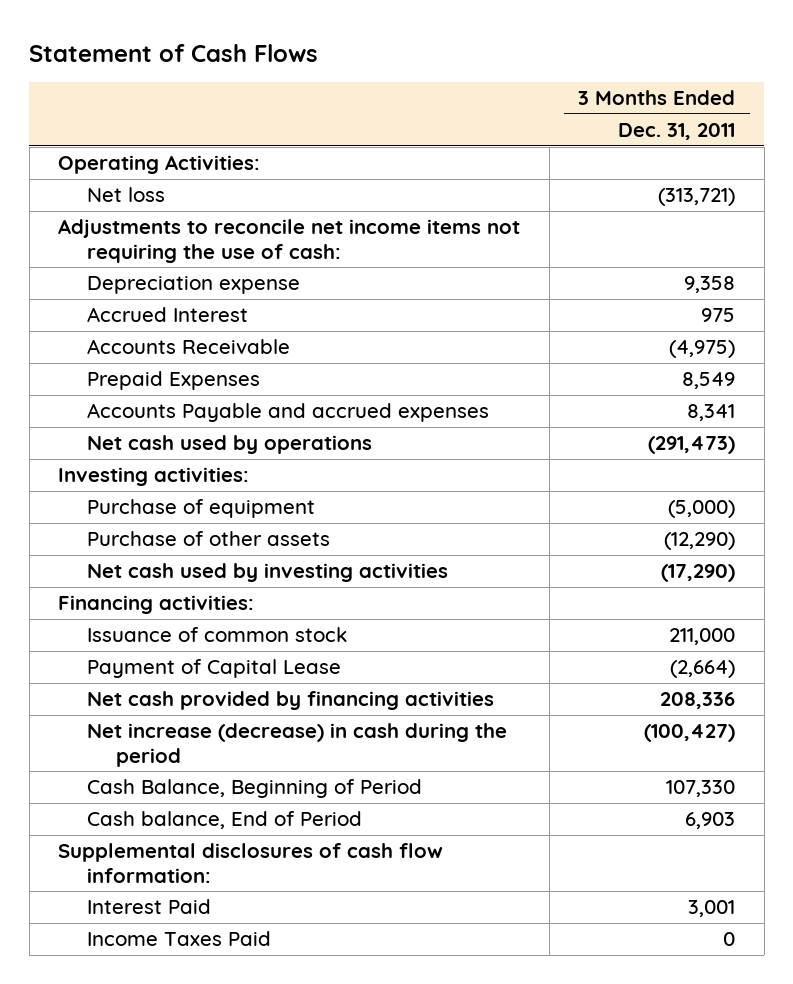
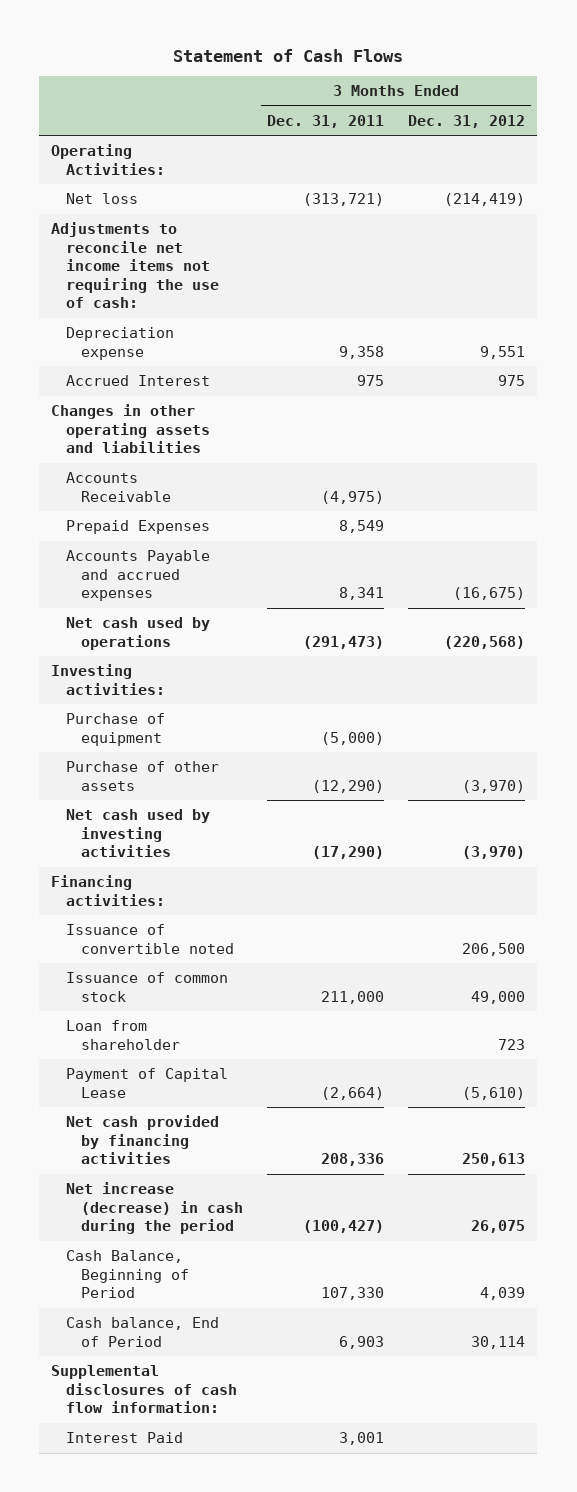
none -> [408,114,526,128] Dec. 31, 2012
none -> [51,404,211,454] Changes in other operating assets and liabilities
none -> [66,924,235,954] Issuance of convertible noted
none -> [66,1020,181,1050] Loan from shareholder
[87,931,272,947] Income Taxes Paid -> none

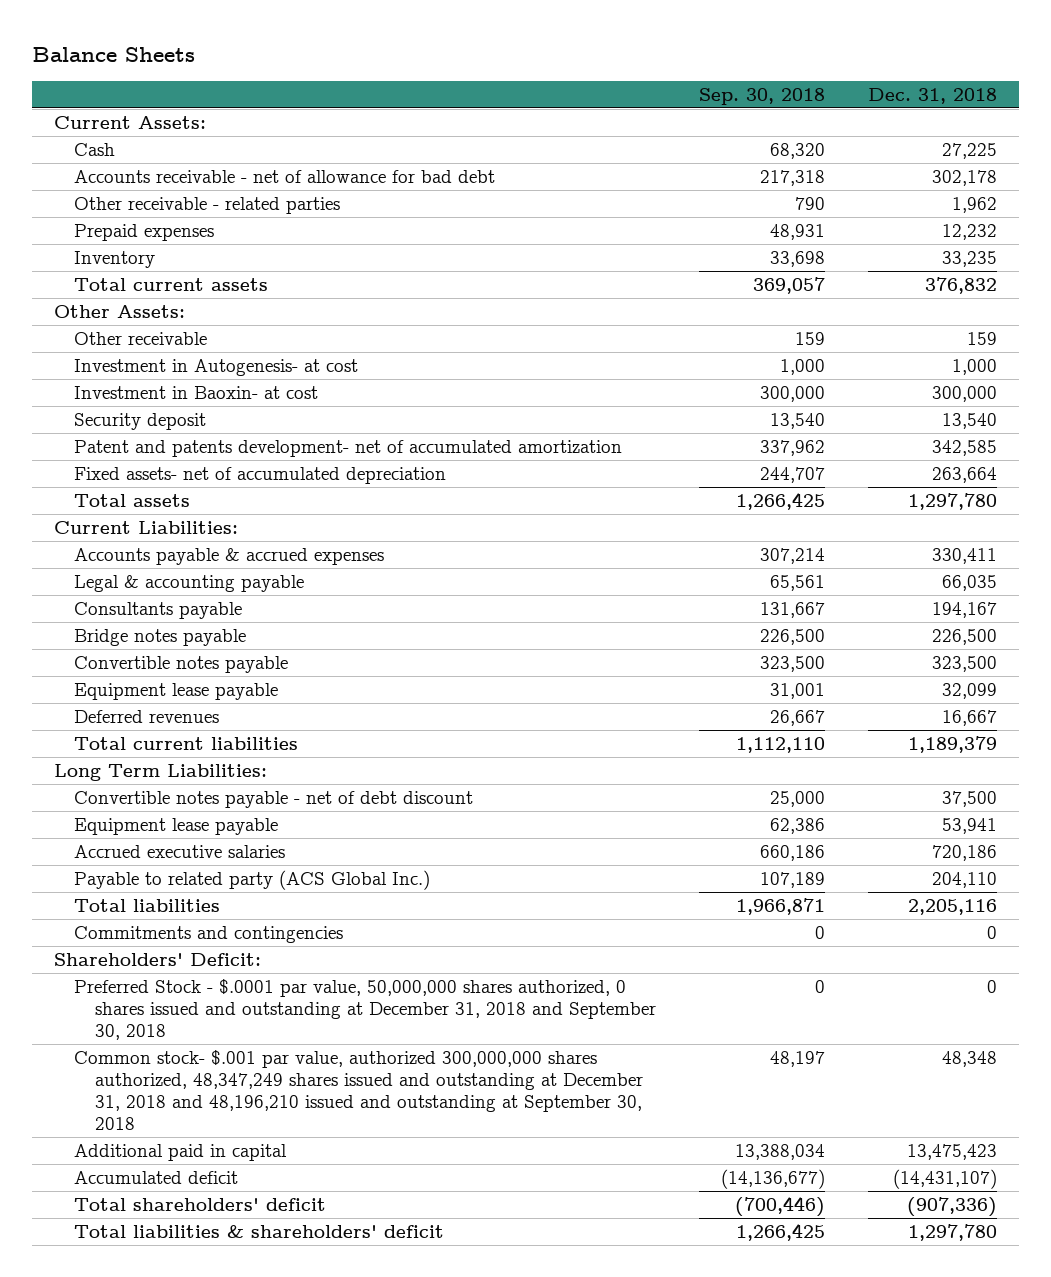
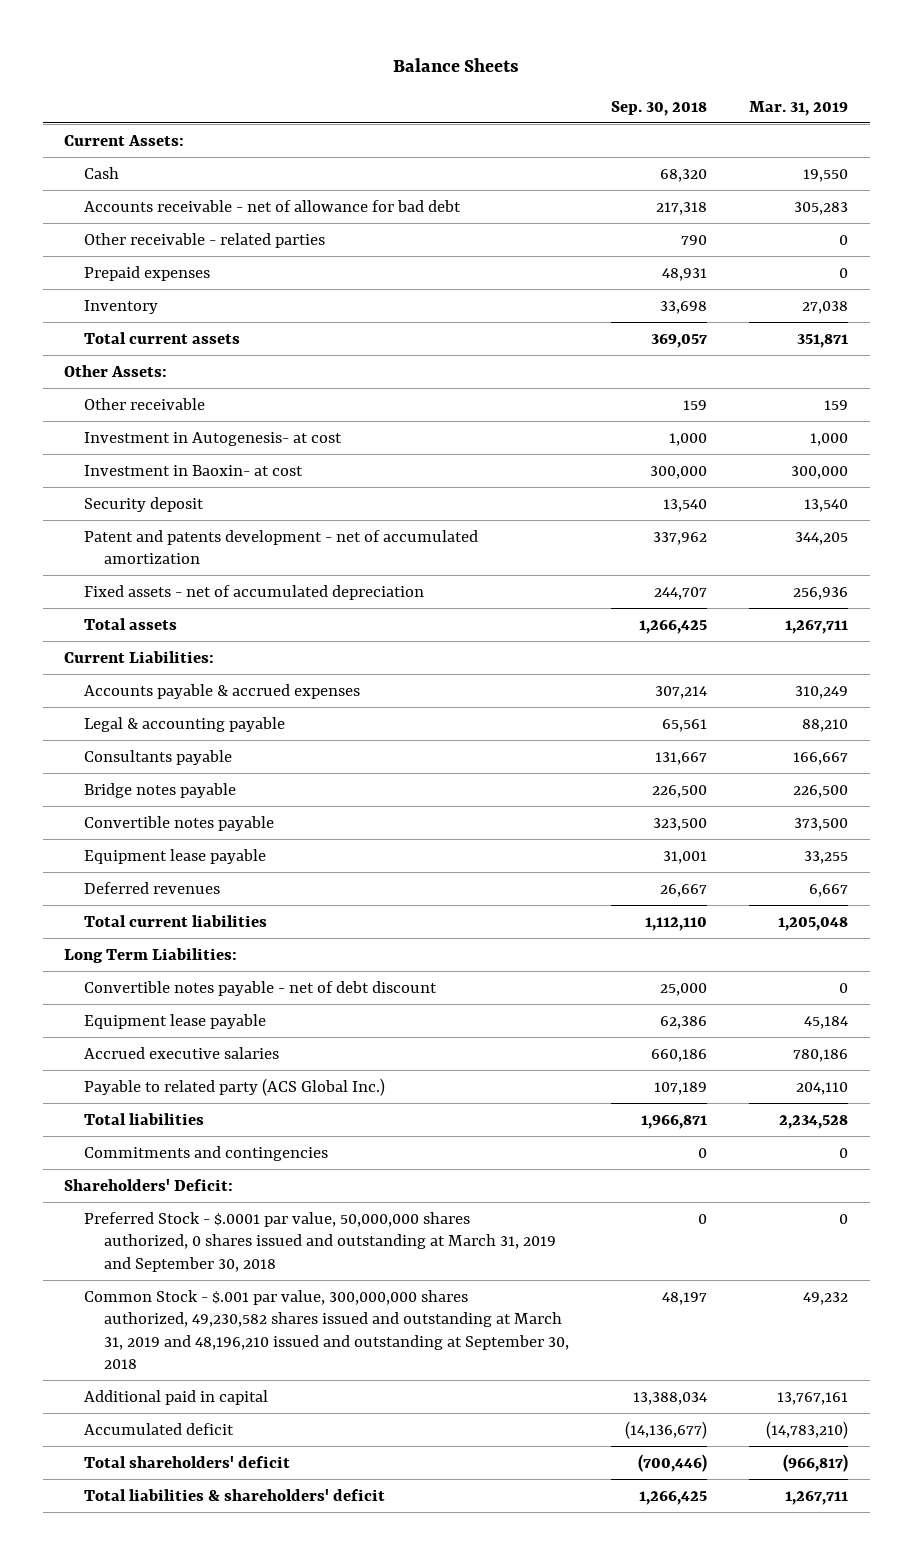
[868,87,998,104] Dec. 31, 2018 -> none
none -> [749,100,849,116] Mar. 31, 2019
[74,440,623,458] Patent and patents development- net of accumulated amortization -> [83,529,478,565] Patent and patents development - net of accumulated amortization
[74,467,447,485] Fixed assets- net of accumulated depreciation -> [83,584,424,600] Fixed assets - net of accumulated depreciation
[74,979,656,1041] Preferred Stock - $.0001 par value, 50,000,000 shares authorized, 0 shares issued and outstanding at December 31, 2018 and September 30, 2018 -> [83,1211,556,1272] Preferred Stock - $.0001 par value, 50,000,000 shares authorized, 0 shares issued and outstanding at March 31, 2019 and September 30, 2018
[74,1050,643,1131] Common stock- $.001 par value, authorized 300,000,000 shares authorized, 48,347,249 shares issued and outstanding at December 31, 2018 and 48,196,210 issued and outstanding at September 30, 2018 -> [83,1289,569,1370] Common Stock - $.001 par value, 300,000,000 shares authorized, 49,230,582 shares issued and outstanding at March 31, 2019 and 48,196,210 issued and outstanding at September 30, 2018

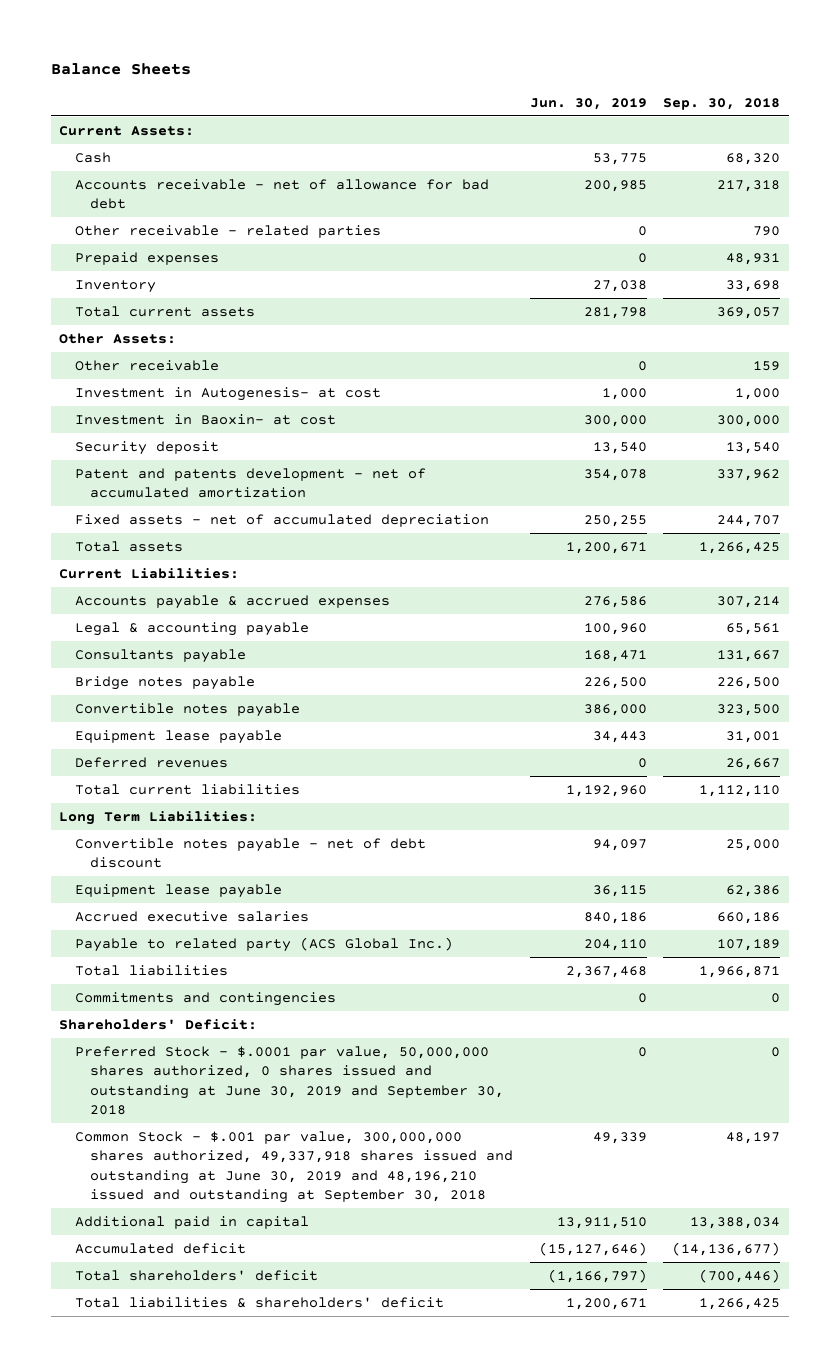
[749,100,849,116] Mar. 31, 2019 -> none
none -> [529,97,647,110] Jun. 30, 2019
[83,1211,556,1272] Preferred Stock - $.0001 par value, 50,000,000 shares authorized, 0 shares issued and outstanding at March 31, 2019 and September 30, 2018 -> [74,1045,505,1115] Preferred Stock - $.0001 par value, 50,000,000 shares authorized, 0 shares issued and outstanding at June 30, 2019 and September 30, 2018
[83,1289,569,1370] Common Stock - $.001 par value, 300,000,000 shares authorized, 49,230,582 shares issued and outstanding at March 31, 2019 and 48,196,210 issued and outstanding at September 30, 2018 -> [74,1130,514,1203] Common Stock - $.001 par value, 300,000,000 shares authorized, 49,337,918 shares issued and outstanding at June 30, 2019 and 48,196,210 issued and outstanding at September 30, 2018

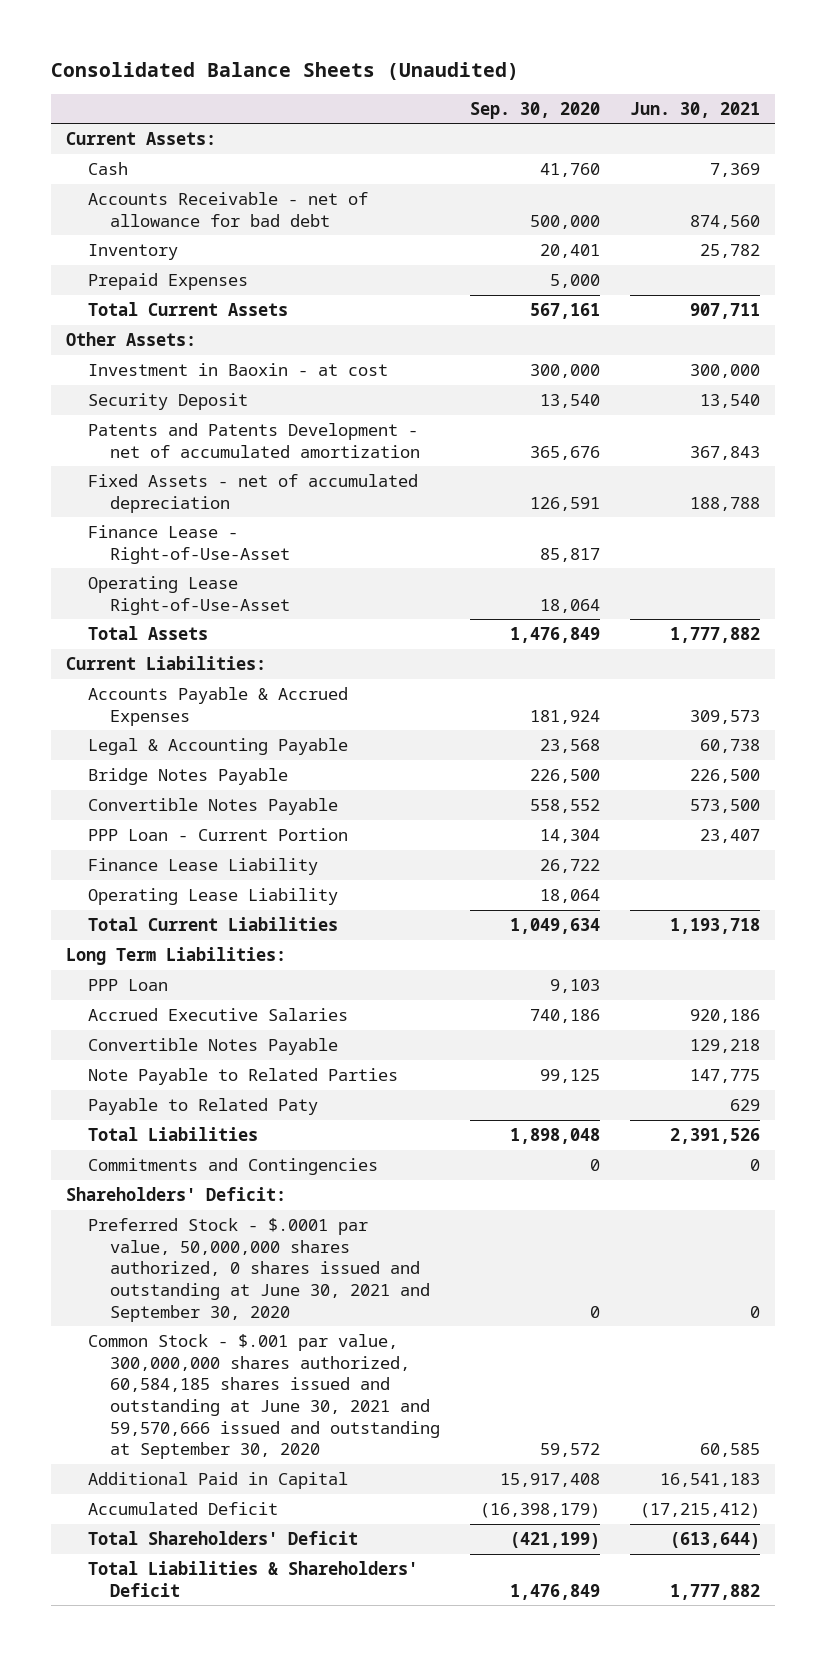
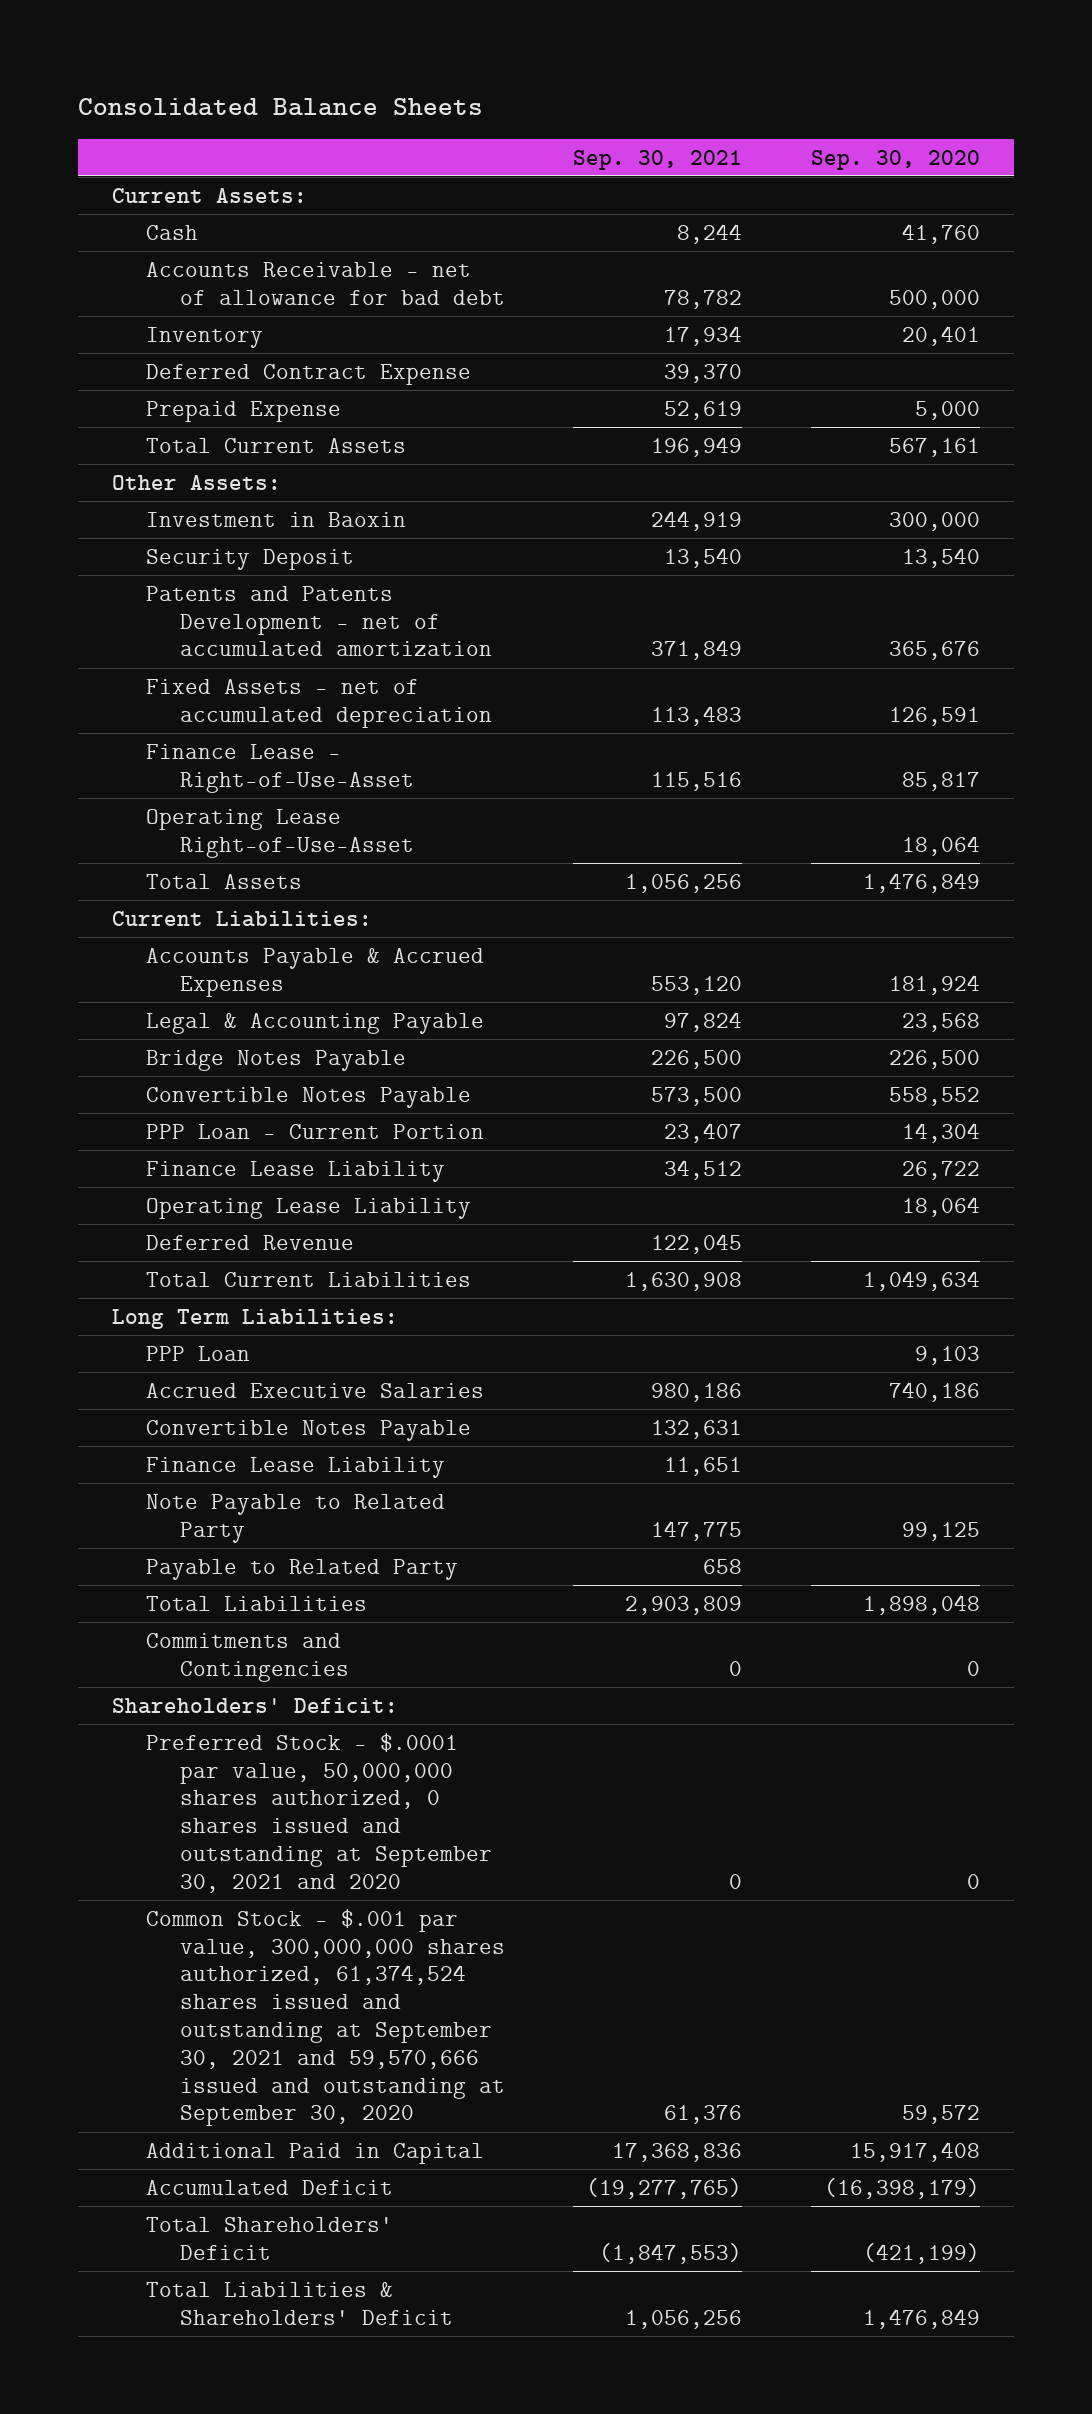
[50,62,519,81] Consolidated Balance Sheets (Unaudited) -> [77,97,483,116] Consolidated Balance Sheets
[630,101,761,118] Jun. 30, 2021 -> none
none -> [573,149,743,170] Sep. 30, 2021
none -> [145,363,471,385] Deferred Contract Expense
[88,272,249,290] Prepaid Expenses -> [145,400,341,422] Prepaid Expense
[88,362,389,376] Investment in Baoxin - at cost -> [145,511,406,527] Investment in Baoxin
none -> [145,1234,354,1250] Deferred Revenue
none -> [145,1456,445,1478] Finance Lease Liability
[88,1067,399,1085] Note Payable to Related Parties -> [145,1493,445,1543] Note Payable to Related Party
[88,1097,319,1115] Payable to Related Paty -> [145,1558,458,1580] Payable to Related Party
[88,1217,431,1322] Preferred Stock - $.0001 par value, 50,000,000 shares authorized, 0 shares issued and outstanding at June 30, 2021 and September 30, 2020 -> [145,1732,492,1893] Preferred Stock - $.0001 par value, 50,000,000 shares authorized, 0 shares issued and outstanding at September 30, 2021 and 2020
[88,1333,441,1460] Common Stock - $.001 par value, 300,000,000 shares authorized, 60,584,185 shares issued and outstanding at June 30, 2021 and 59,570,666 issued and outstanding at September 30, 2020 -> [145,1908,505,2127] Common Stock - $.001 par value, 300,000,000 shares authorized, 61,374,524 shares issued and outstanding at September 30, 2021 and 59,570,666 issued and outstanding at September 30, 2020

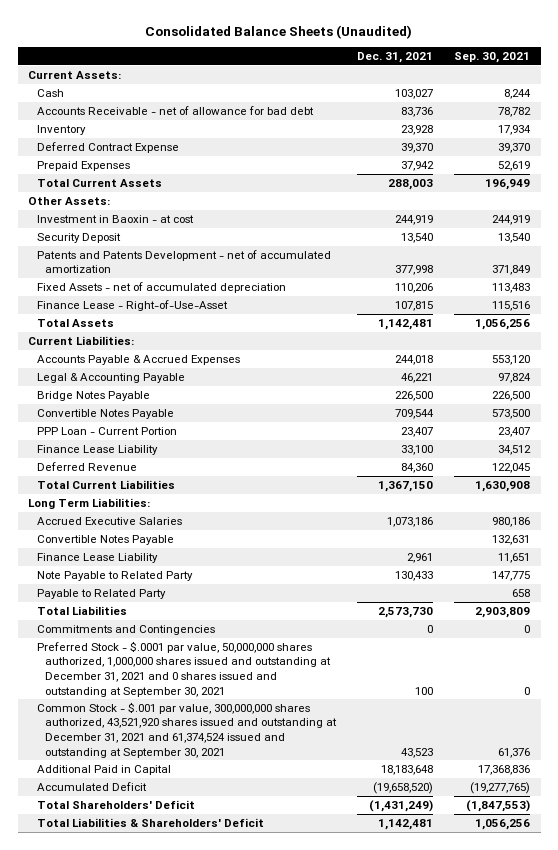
[77,97,483,116] Consolidated Balance Sheets -> [145,24,413,39] Consolidated Balance Sheets (Unaudited)
[810,149,980,170] Sep. 30, 2020 -> none
none -> [357,52,434,64] Dec. 31, 2021
[145,400,341,422] Prepaid Expense -> [36,160,130,171] Prepaid Expenses
[145,511,406,527] Investment in Baoxin -> [36,214,194,223] Investment in Baoxin - at cost
[145,808,414,858] Operating Lease Right-of-Use-Asset -> none
[145,1197,471,1219] Operating Lease Liability -> none
[145,1345,250,1361] PPP Loan -> none
[112,1697,399,1714] Shareholders' Deficit: -> none
[145,1732,492,1893] Preferred Stock - $.0001 par value, 50,000,000 shares authorized, 0 shares issued and outstanding at September 30, 2021 and 2020 -> [36,640,332,697] Preferred Stock - $.0001 par value, 50,000,000 shares authorized, 1,000,000 shares issued and outstanding at December 31, 2021 and 0 shares issued and outstanding at September 30, 2021
[145,1908,505,2127] Common Stock - $.001 par value, 300,000,000 shares authorized, 61,374,524 shares issued and outstanding at September 30, 2021 and 59,570,666 issued and outstanding at September 30, 2020 -> [36,701,338,758] Common Stock - $.001 par value, 300,000,000 shares authorized, 43,521,920 shares issued and outstanding at December 31, 2021 and 61,374,524 issued and outstanding at September 30, 2021

